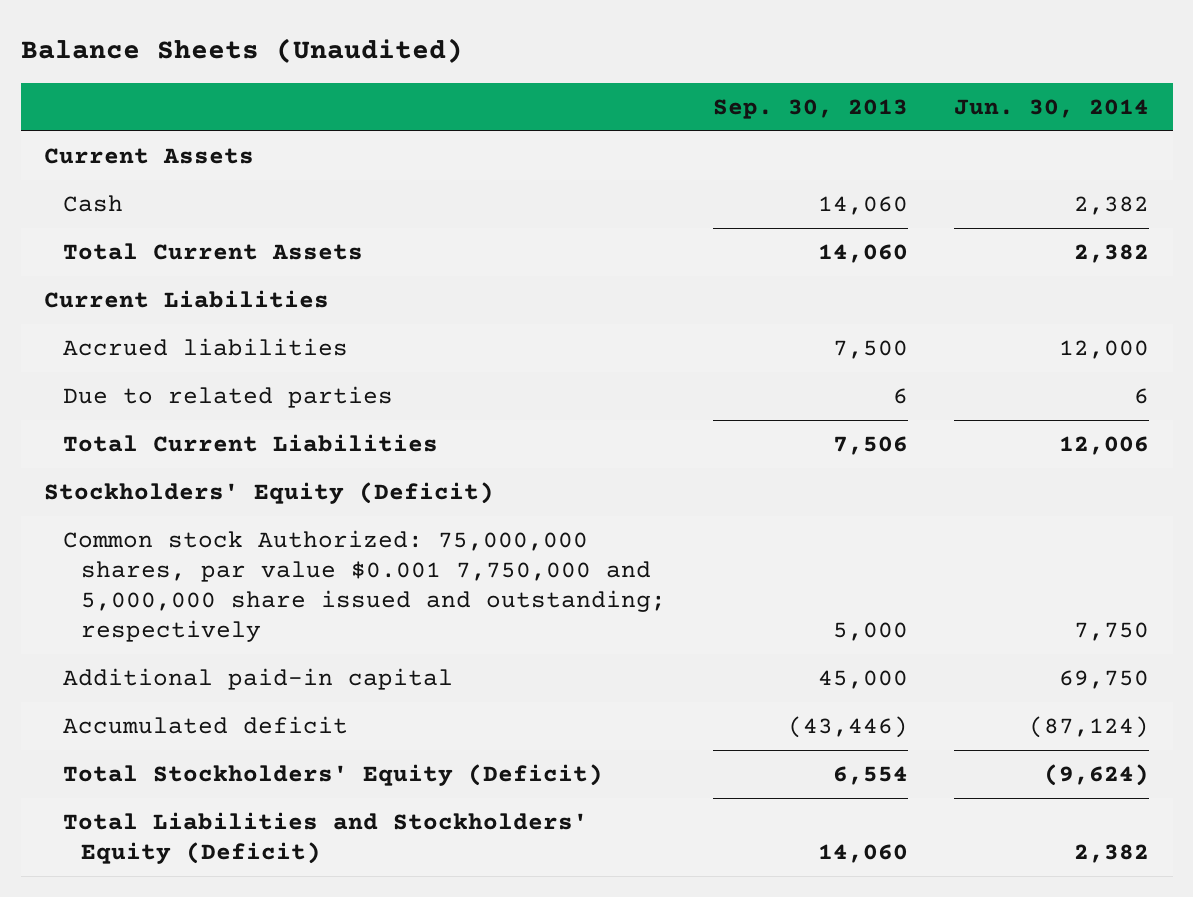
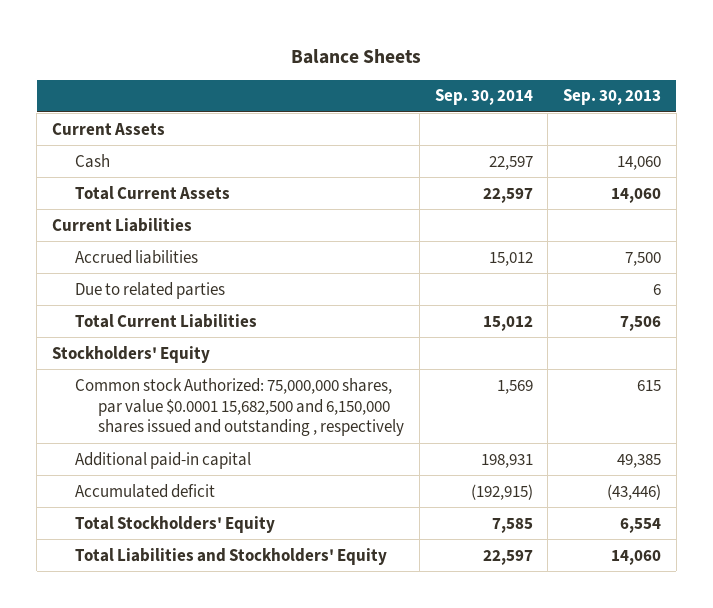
[20,38,463,64] Balance Sheets (Unaudited) -> [291,48,422,64] Balance Sheets
[954,98,1150,118] Jun. 30, 2014 -> none
none -> [434,89,533,106] Sep. 30, 2014
[43,481,494,504] Stockholders' Equity (Deficit) -> [51,345,210,363] Stockholders' Equity
[62,529,667,643] Common stock Authorized: 75,000,000 shares, par value $0.001 7,750,000 and 5,000,000 share issued and outstanding; respectively -> [74,377,405,437] Common stock Authorized: 75,000,000 shares, par value $0.0001 15,682,500 and 6,150,000 shares issued and outstanding , respectively
[832,622,908,642] 5,000 -> [636,379,661,391] 615
[817,669,908,689] 45,000 -> [616,453,661,468] 49,385
[62,763,603,786] Total Stockholders' Equity (Deficit) -> [74,515,275,533] Total Stockholders' Equity
[62,811,588,865] Total Liabilities and Stockholders' Equity (Deficit) -> [74,547,387,565] Total Liabilities and Stockholders' Equity

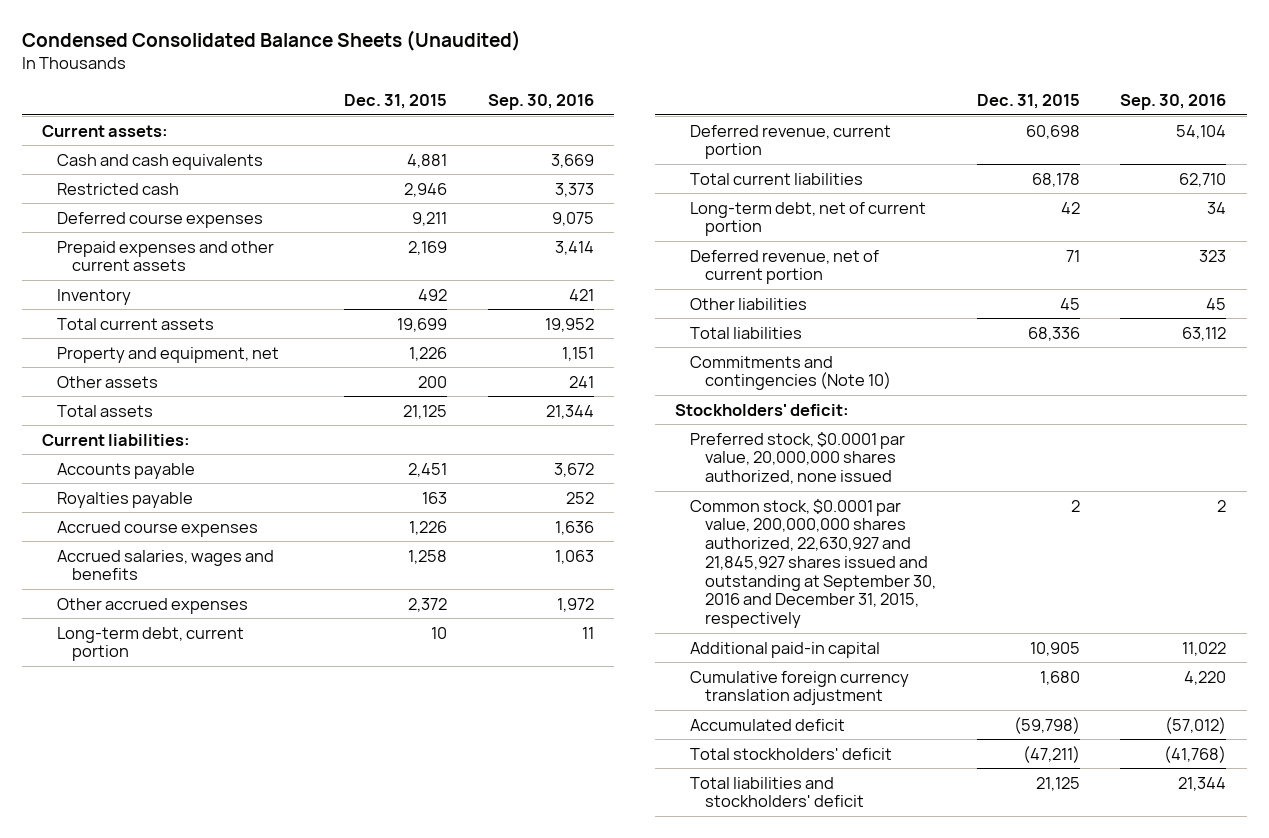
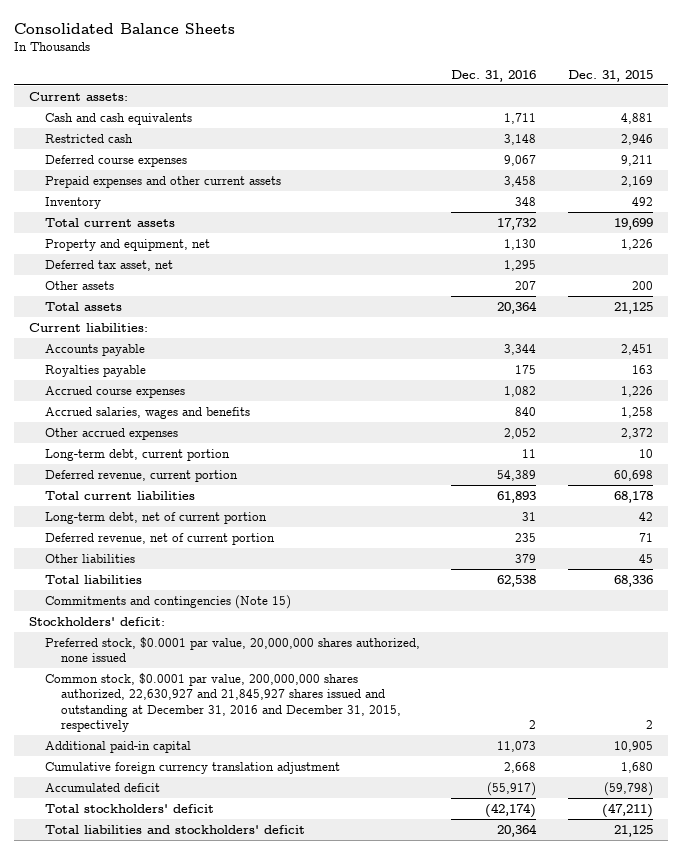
[21,30,521,52] Condensed Consolidated Balance Sheets (Unaudited) -> [13,22,235,34] Consolidated Balance Sheets
[487,94,594,111] Sep. 30, 2016 -> none
none -> [451,69,537,82] Dec. 31, 2016
none -> [45,259,174,271] Deferred tax asset, net
[690,355,892,391] Commitments and contingencies (Note 10) -> [45,594,292,609] Commitments and contingencies (Note 15)
[690,498,937,629] Common stock, $0.0001 par value, 200,000,000 shares authorized, 22,630,927 and 21,845,927 shares issued and outstanding at September 30, 2016 and December 31, 2015, respectively -> [45,672,402,733] Common stock, $0.0001 par value, 200,000,000 shares authorized, 22,630,927 and 21,845,927 shares issued and outstanding at December 31, 2016 and December 31, 2015, respectively

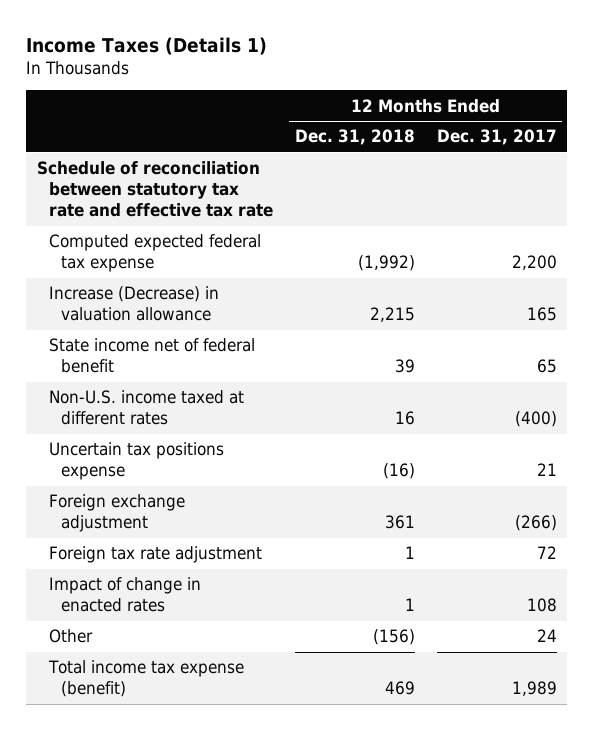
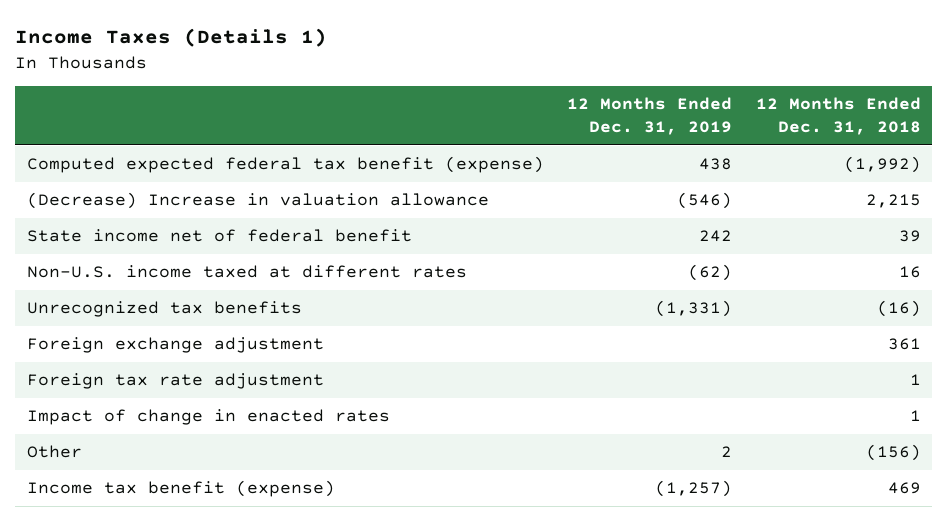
[436,129,557,146] Dec. 31, 2017 -> none
none -> [567,97,733,136] 12 Months Ended Dec. 31, 2019
[37,161,274,218] Schedule of reconciliation between statutory tax rate and effective tax rate -> none
[49,234,262,273] Computed expected federal tax expense -> [26,156,544,174] Computed expected federal tax benefit (expense)
[49,286,220,322] Increase (Decrease) in valuation allowance -> [26,192,489,210] (Decrease) Increase in valuation allowance
[49,442,225,481] Uncertain tax positions expense -> [26,301,302,318] Unrecognized tax benefits
[48,660,245,698] Total income tax expense (benefit) -> [26,480,335,498] Income tax benefit (expense)

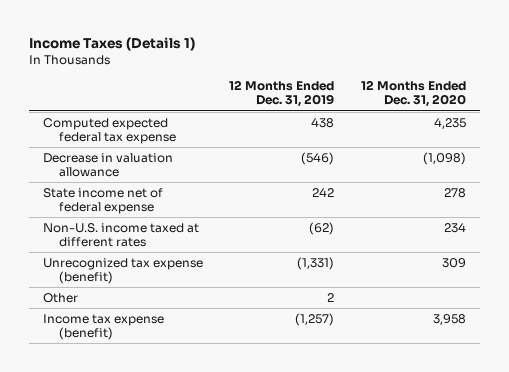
[755,97,921,136] 12 Months Ended Dec. 31, 2018 -> none
none -> [361,80,467,108] 12 Months Ended Dec. 31, 2020
[26,156,544,174] Computed expected federal tax benefit (expense) -> [42,117,177,144] Computed expected federal tax expense
[26,192,489,210] (Decrease) Increase in valuation allowance -> [42,152,173,177] Decrease in valuation allowance
[26,229,412,243] State income net of federal benefit -> [42,187,163,214] State income net of federal expense
[26,337,324,354] Foreign exchange adjustment -> none
[26,373,324,390] Foreign tax rate adjustment -> none
[26,409,390,426] Impact of change in enacted rates -> none
[26,301,302,318] Unrecognized tax benefits -> [42,257,203,284] Unrecognized tax expense (benefit)
[26,480,335,498] Income tax benefit (expense) -> [42,313,164,340] Income tax expense (benefit)

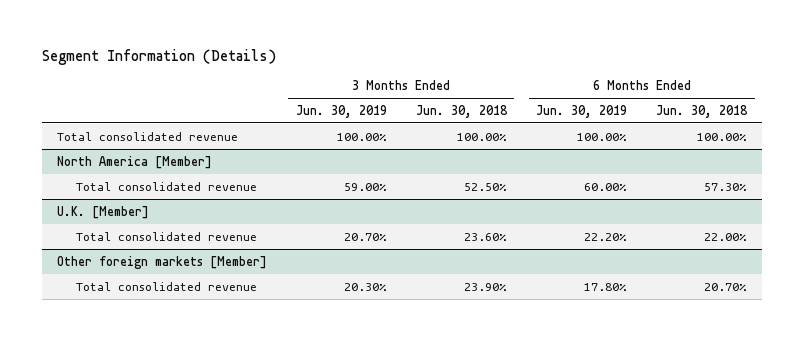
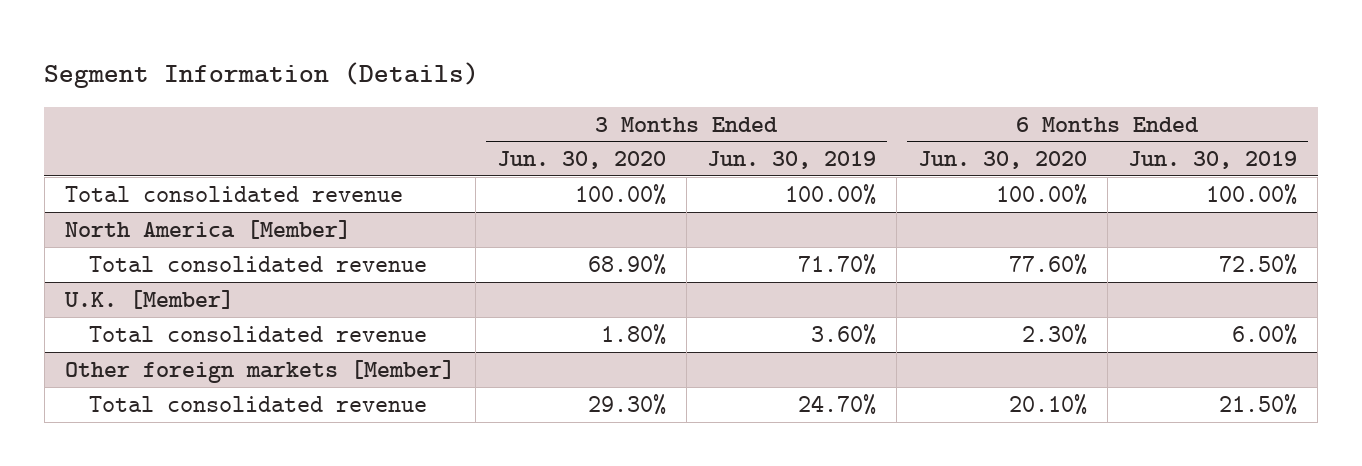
[416,104,509,118] 3 Months Ended Jun. 30, 2018 -> none
[656,104,749,118] 6 Months Ended Jun. 30, 2018 -> none
none -> [496,151,666,170] Jun. 30, 2020
none -> [917,151,1087,170] Jun. 30, 2020
[343,182,387,191] 59.00% -> [798,253,877,275] 71.70%
[584,182,628,191] 60.00% -> [1219,253,1298,275] 72.50%
[343,232,387,241] 20.70% -> [811,323,877,345] 3.60%
[584,232,628,241] 22.20% -> [1232,323,1298,345] 6.00%
[343,282,387,291] 20.30% -> [798,393,877,415] 24.70%
[584,282,628,291] 17.80% -> [1219,393,1298,415] 21.50%

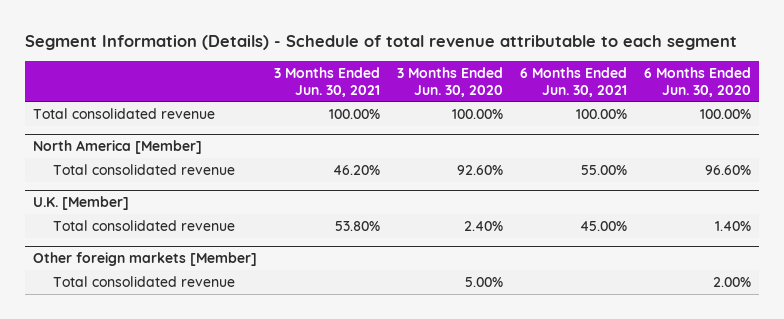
[44,62,480,89] Segment Information (Details) -> [24,34,737,50] Segment Information (Details) - Schedule of total revenue attributable to each segment
[707,151,877,170] Jun. 30, 2019 -> none
[1128,151,1298,170] Jun. 30, 2019 -> none
none -> [274,67,381,97] 3 Months Ended Jun. 30, 2021
none -> [520,67,628,97] 6 Months Ended Jun. 30, 2021
[587,253,666,275] 68.90% -> [457,164,504,175] 92.60%
[1008,253,1087,275] 77.60% -> [704,164,751,175] 96.60%
[600,323,666,345] 1.80% -> [464,220,504,231] 2.40%
[1021,323,1087,345] 2.30% -> [714,220,751,231] 1.40%
[587,393,666,415] 29.30% -> [465,276,504,287] 5.00%
[1008,393,1087,415] 20.10% -> [712,276,751,287] 2.00%

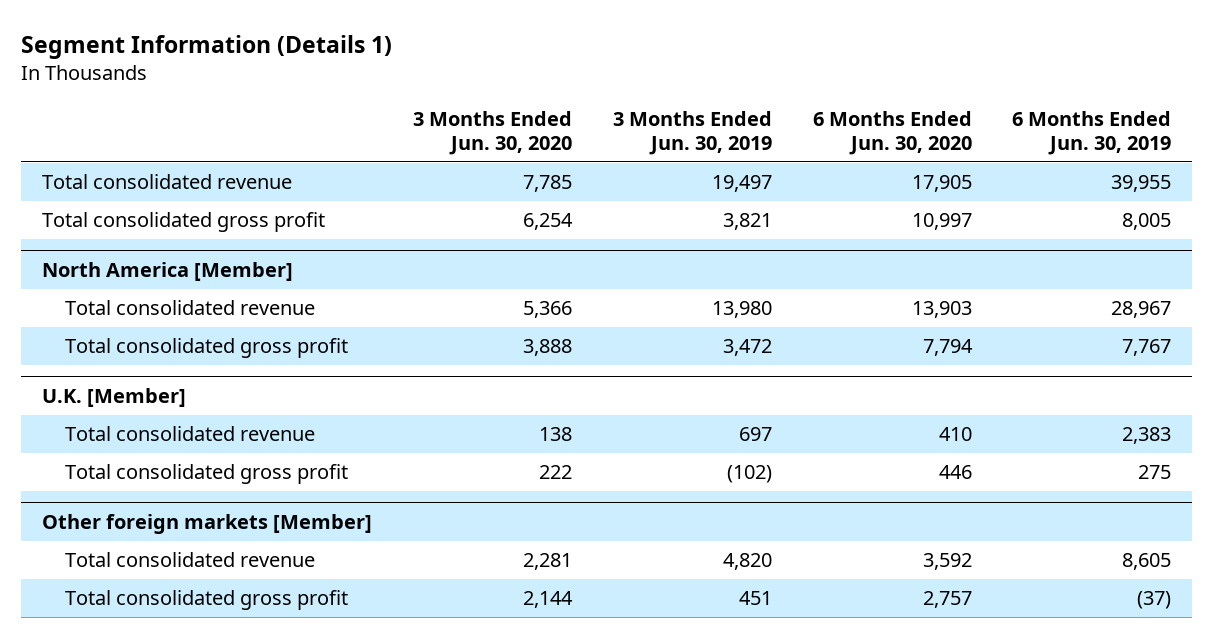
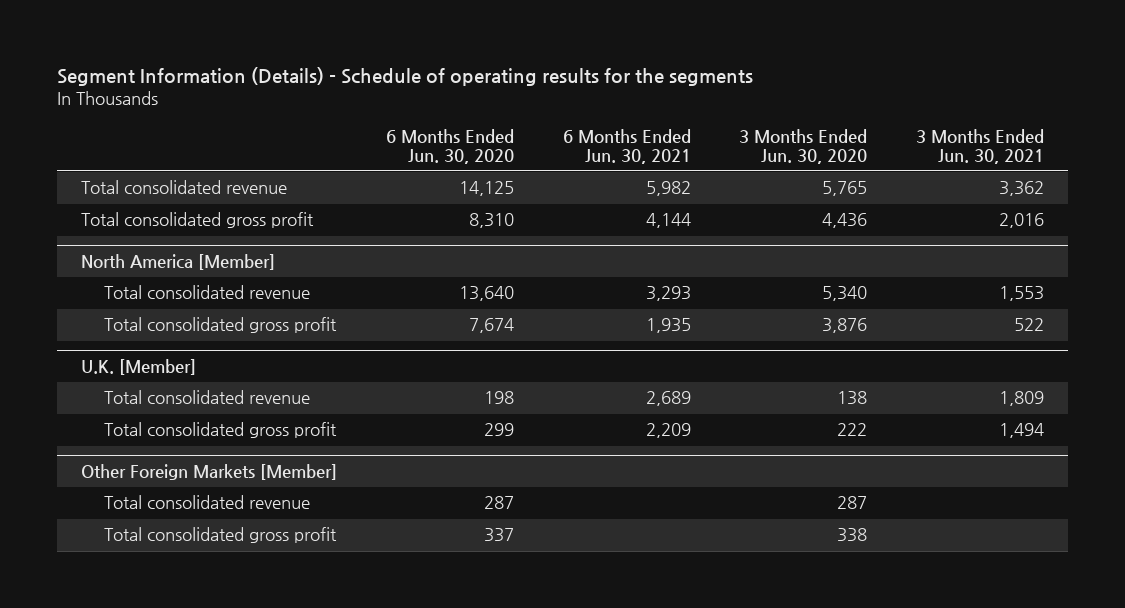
[21,34,393,59] Segment Information (Details 1) -> [56,66,753,86] Segment Information (Details) - Schedule of operating results for the segments
[612,111,772,156] 3 Months Ended Jun. 30, 2019 -> none
[1012,111,1172,156] 6 Months Ended Jun. 30, 2019 -> none
none -> [562,128,691,164] 6 Months Ended Jun. 30, 2021
none -> [915,128,1044,164] 3 Months Ended Jun. 30, 2021
[522,175,572,193] 7,785 -> [822,181,868,197] 5,765
[911,175,972,193] 17,905 -> [458,181,514,197] 14,125
[522,213,573,231] 6,254 -> [822,213,868,229] 4,436
[911,213,972,231] 10,997 -> [468,213,514,229] 8,310
[522,301,572,319] 5,366 -> [822,286,868,302] 5,340
[911,301,972,319] 13,903 -> [458,286,514,302] 13,640
[522,339,572,357] 3,888 -> [822,318,868,334] 3,876
[922,339,973,357] 7,794 -> [468,318,514,334] 7,674
[938,427,972,442] 410 -> [483,391,514,405] 198
[938,465,972,480] 446 -> [483,423,514,437] 299
[41,514,372,535] Other foreign markets [Member] -> [81,464,338,481] Other Foreign Markets [Member]
[522,553,572,571] 2,281 -> [837,496,868,510] 287
[922,553,972,571] 3,592 -> [483,496,514,510] 287
[522,591,573,609] 2,144 -> [837,528,868,543] 338
[922,591,972,609] 2,757 -> [483,528,514,543] 337

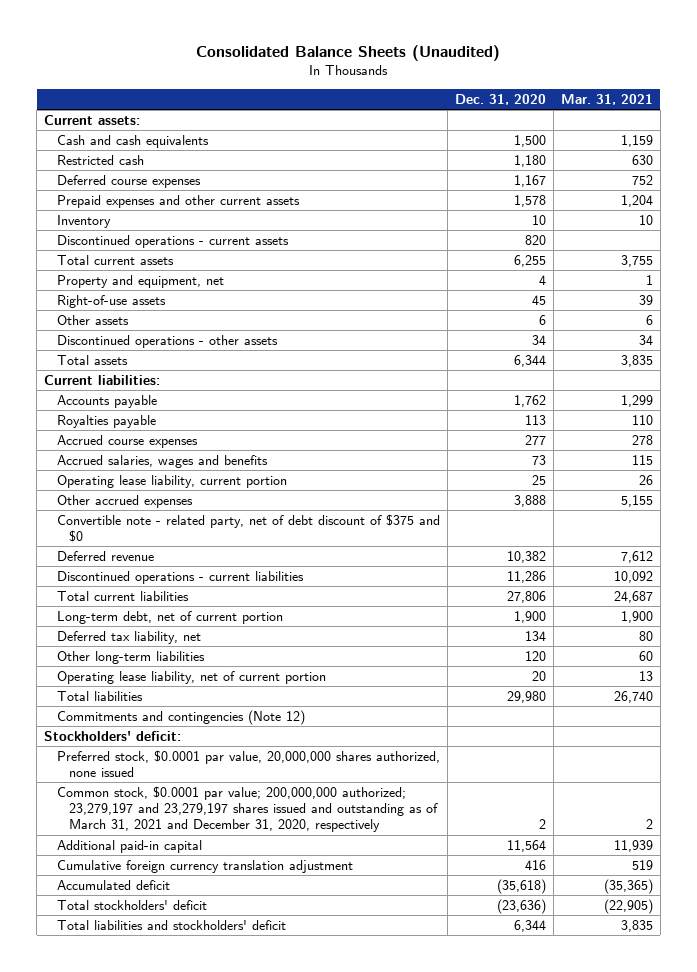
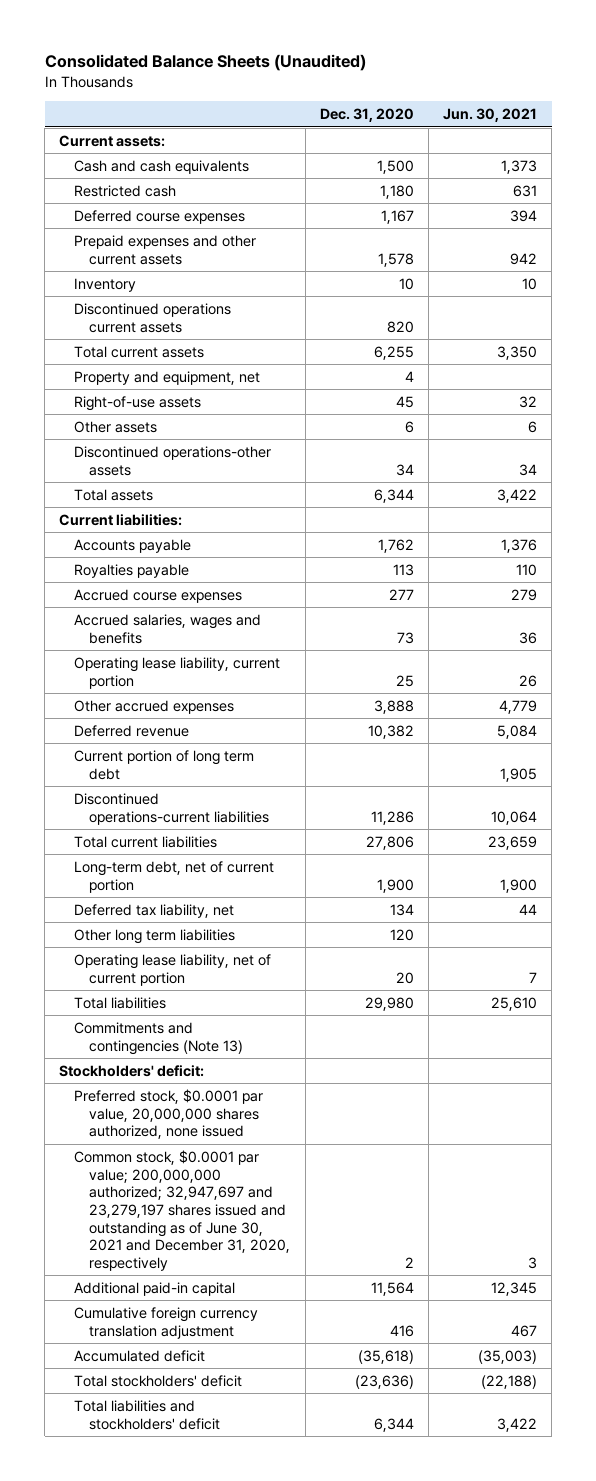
[560,93,653,105] Mar. 31, 2021 -> none
none -> [442,108,537,123] Jun. 30, 2021
[56,234,289,248] Discontinued operations - current assets -> [74,302,232,333] Discontinued operations current assets
[56,334,278,348] Discontinued operations - other assets -> [74,445,272,476] Discontinued operations-other assets
[56,513,440,542] Convertible note - related party, net of debt discount of $375 and $0 -> none
none -> [74,749,255,780] Current portion of long term debt
[56,570,304,584] Discontinued operations - current liabilities -> [74,792,270,825] Discontinued operations-current liabilities
[56,650,205,664] Other long-term liabilities -> [74,928,236,944] Other long term liabilities
[56,709,305,725] Commitments and contingencies (Note 12) -> [74,1021,244,1055] Commitments and contingencies (Note 13)
[56,785,439,833] Common stock, $0.0001 par value; 200,000,000 authorized; 23,279,197 and 23,279,197 shares issued and outstanding as of March 31, 2021 and December 31, 2020, respectively -> [74,1149,291,1271] Common stock, $0.0001 par value; 200,000,000 authorized; 32,947,697 and 23,279,197 shares issued and outstanding as of June 30, 2021 and December 31, 2020, respectively

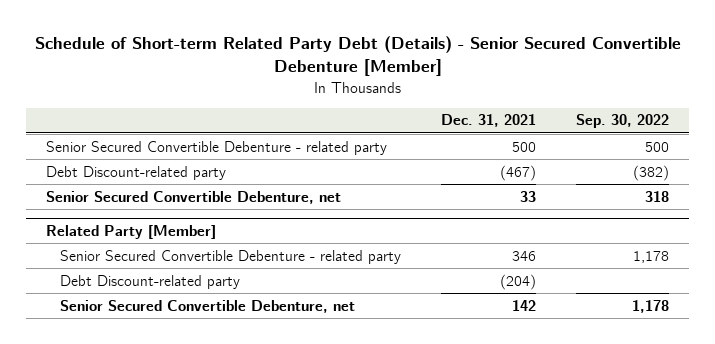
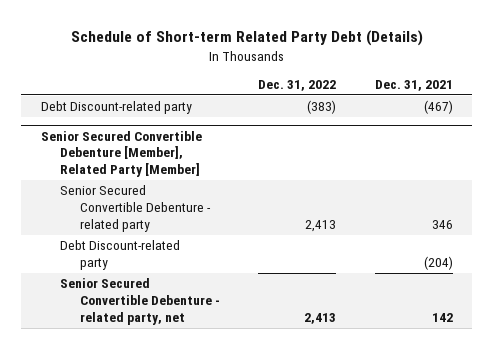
[34,36,681,77] Schedule of Short-term Related Party Debt (Details) - Senior Secured Convertible Debenture [Member] -> [70,30,423,47] Schedule of Short-term Related Party Debt (Details)
[576,114,670,129] Sep. 30, 2022 -> none
none -> [258,80,337,92] Dec. 31, 2022
[45,140,387,155] Senior Secured Convertible Debenture - related party -> none
[45,190,341,204] Senior Secured Convertible Debenture, net -> none
[45,224,216,239] Related Party [Member] -> none
none -> [40,130,202,178] Senior Secured Convertible Debenture [Member], Related Party [Member]
[60,299,356,313] Senior Secured Convertible Debenture, net -> [60,278,220,325] Senior Secured Convertible Debenture - related party, net

